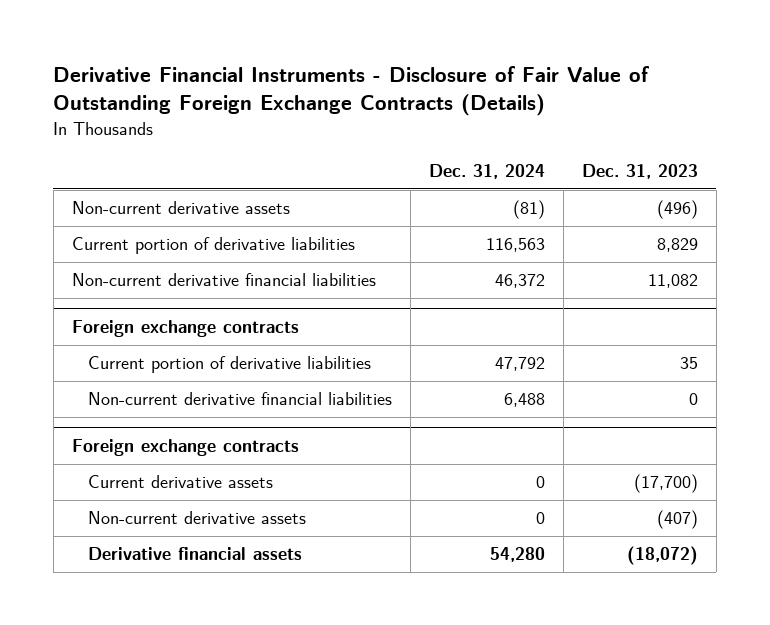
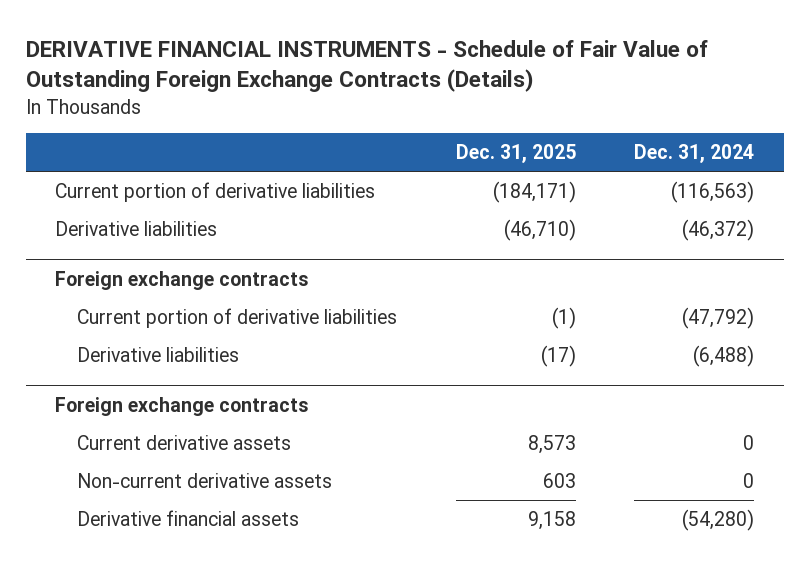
[53,65,650,116] Derivative Financial Instruments - Disclosure of Fair Value of Outstanding Foreign Exchange Contracts (Details) -> [26,39,709,93] DERIVATIVE FINANCIAL INSTRUMENTS - Schedule of Fair Value of Outstanding Foreign Exchange Contracts (Details)
[581,164,698,180] Dec. 31, 2023 -> none
none -> [455,144,576,164] Dec. 31, 2025
[71,201,290,215] Non-current derivative assets -> none
[486,238,546,253] 116,563 -> [671,181,755,204] (116,563)
[71,273,376,287] Non-current derivative financial liabilities -> [55,221,218,237] Derivative liabilities
[495,274,546,289] 46,372 -> [682,219,755,242] (46,372)
[495,357,546,372] 47,792 -> [682,307,755,330] (47,792)
[88,392,393,406] Non-current derivative financial liabilities -> [76,347,239,363] Derivative liabilities
[504,393,546,408] 6,488 -> [693,345,755,368] (6,488)
[490,547,546,563] 54,280 -> [682,509,755,532] (54,280)

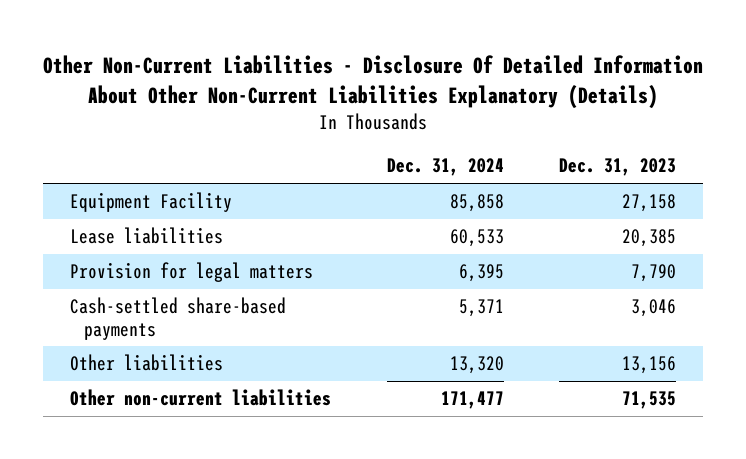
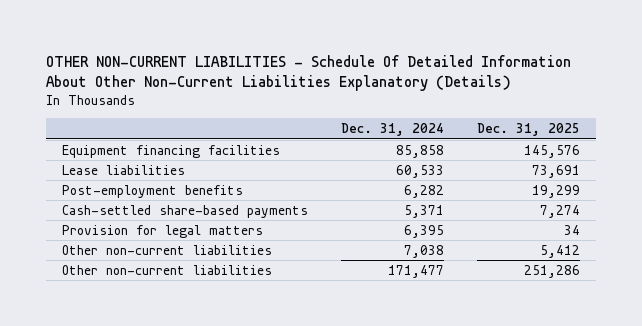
[43,54,704,109] Other Non-Current Liabilities - Disclosure Of Detailed Information About Other Non-Current Liabilities Explanatory (Details) -> [45,54,571,92] OTHER NON-CURRENT LIABILITIES - Schedule Of Detailed Information About Other Non-Current Liabilities Explanatory (Details)
[558,158,676,177] Dec. 31, 2023 -> none
none -> [476,122,580,136] Dec. 31, 2025
[70,192,233,213] Equipment Facility -> [62,144,281,158] Equipment financing facilities
none -> [62,184,244,198] Post-employment benefits
[70,262,314,283] Provision for legal matters -> [62,224,264,238] Provision for legal matters
[70,354,224,372] Other liabilities -> [62,244,273,255] Other non-current liabilities
[449,356,504,375] 13,320 -> [404,244,445,258] 7,038

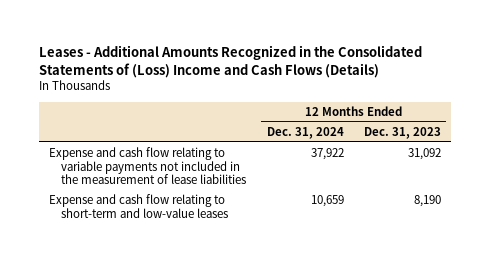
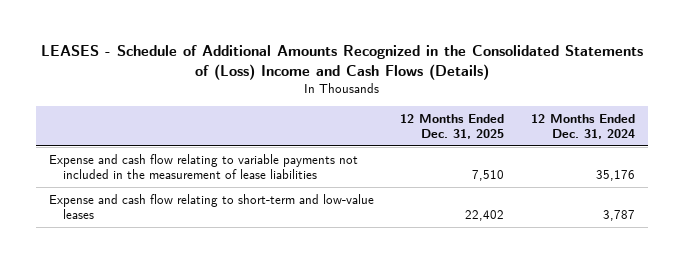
[39,44,423,78] Leases - Additional Amounts Recognized in the Consolidated Statements of (Loss) Income and Cash Flows (Details) -> [40,44,643,80] LEASES - Schedule of Additional Amounts Recognized in the Consolidated Statements of (Loss) Income and Cash Flows (Details)
[363,127,441,140] Dec. 31, 2023 -> none
none -> [400,113,505,139] 12 Months Ended Dec. 31, 2025
[310,148,344,161] 37,922 -> [595,169,635,181] 35,176
[310,195,344,208] 10,659 -> [602,209,635,221] 3,787

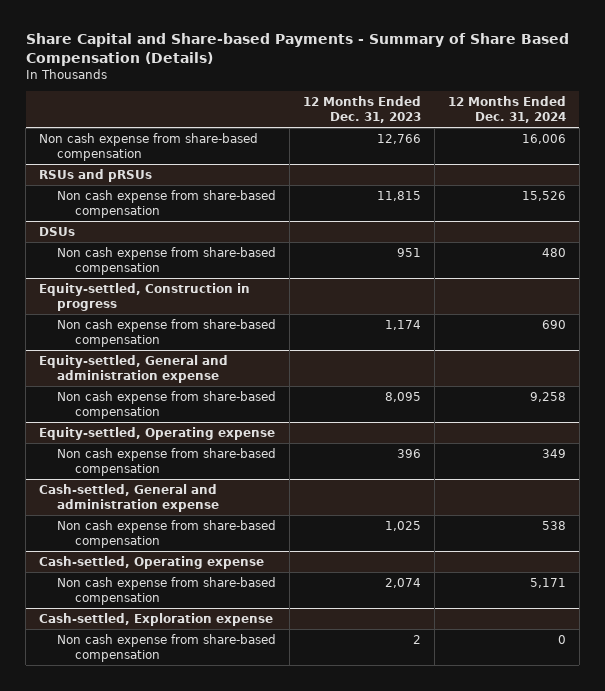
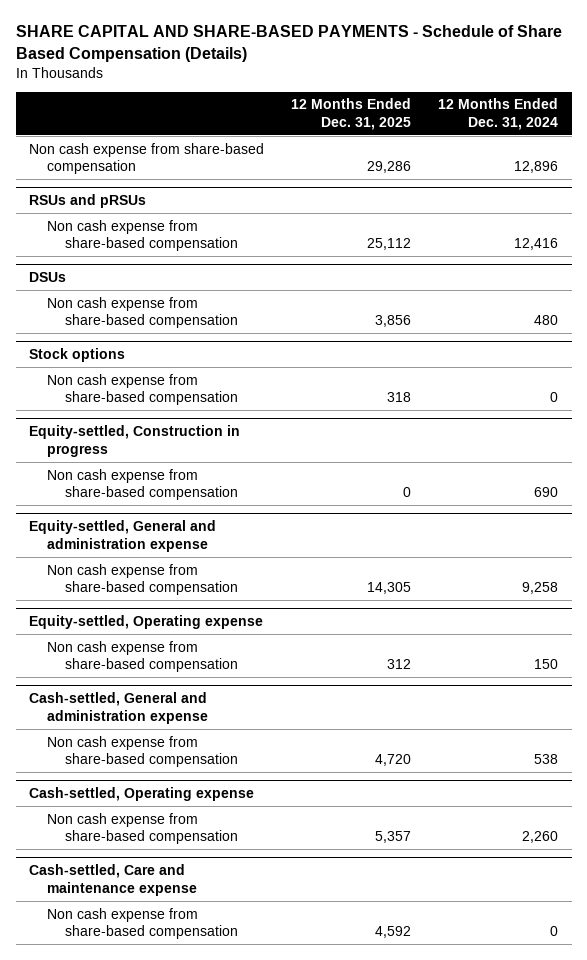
[25,33,569,66] Share Capital and Share-based Payments - Summary of Share Based Compensation (Details) -> [15,25,562,62] SHARE CAPITAL AND SHARE-BASED PAYMENTS - Schedule of Share Based Compensation (Details)
[302,96,421,123] 12 Months Ended Dec. 31, 2023 -> none
none -> [291,98,412,130] 12 Months Ended Dec. 31, 2025
[521,134,566,145] 16,006 -> [514,161,559,174] 12,896
[521,191,566,202] 15,526 -> [514,238,559,251] 12,416
none -> [29,348,126,363] Stock options
none -> [46,373,238,406] Non cash expense from share-based compensation
[541,449,566,459] 349 -> [534,659,559,670] 150
[38,613,273,627] Cash-settled, Exploration expense -> none
[529,578,566,589] 5,171 -> [522,831,559,844] 2,260
none -> [29,864,197,896] Cash-settled, Care and maintenance expense

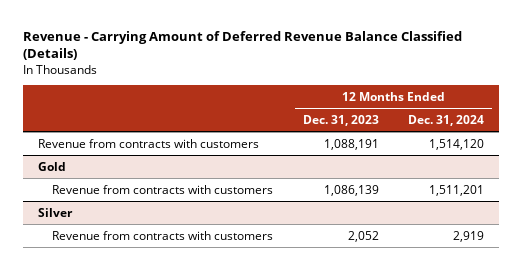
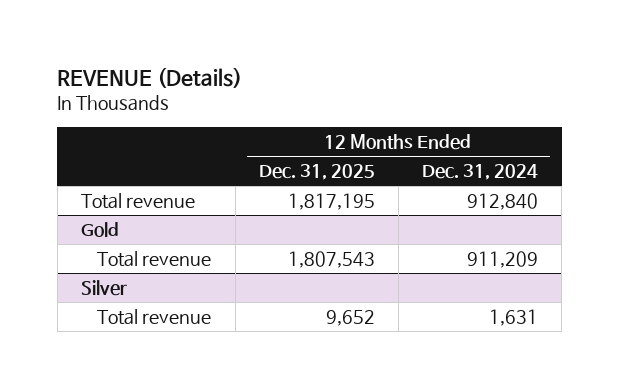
[22,30,462,61] Revenue - Carrying Amount of Deferred Revenue Balance Classified (Details) -> [57,66,243,88] REVENUE (Details)
[302,114,379,126] Dec. 31, 2023 -> none
none -> [258,164,375,181] Dec. 31, 2025
[37,138,259,148] Revenue from contracts with customers -> none
none -> [80,193,195,210] Total revenue
[51,184,273,194] Revenue from contracts with customers -> none
none -> [97,251,212,268] Total revenue
[51,230,273,240] Revenue from contracts with customers -> none
none -> [97,309,212,326] Total revenue

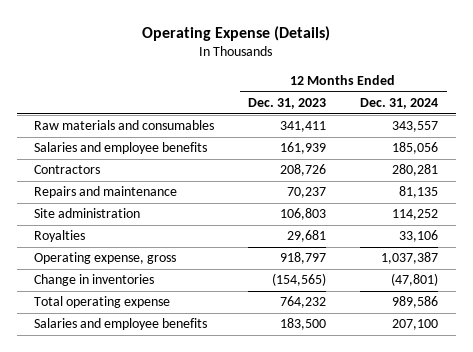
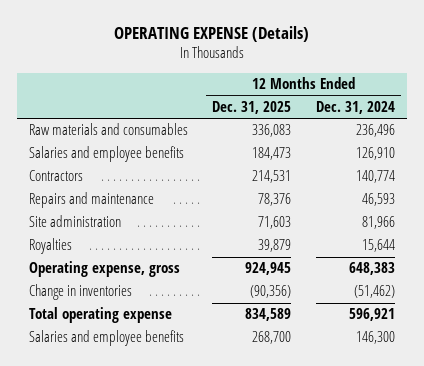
[142,25,331,41] Operating Expense (Details) -> [113,25,309,42] OPERATING EXPENSE (Details)
[248,97,327,109] Dec. 31, 2023 -> none
none -> [212,100,292,114] Dec. 31, 2025
[392,121,439,133] 343,557 -> [355,124,395,138] 236,496
[392,142,439,155] 185,056 -> [355,147,395,161] 126,910
[392,164,439,177] 280,281 -> [355,170,395,184] 140,774
[399,186,439,199] 81,135 -> [361,193,395,207] 46,593
[392,209,439,221] 114,252 -> [361,216,395,230] 81,966
[399,230,439,243] 33,106 -> [361,239,395,253] 15,644
[381,252,439,265] 1,037,387 -> [348,262,395,276] 648,383
[391,273,439,287] (47,801) -> [353,285,395,299] (51,462)
[392,296,439,309] 989,586 -> [348,308,395,322] 596,921
[392,319,439,331] 207,100 -> [355,331,395,345] 146,300

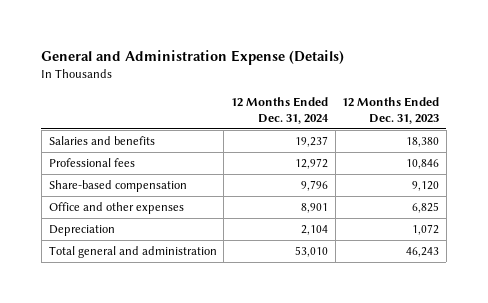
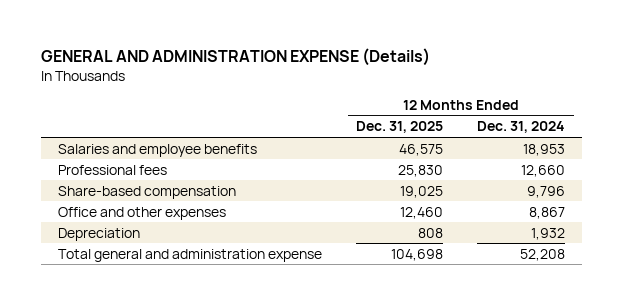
[41,50,345,66] General and Administration Expense (Details) -> [40,48,430,67] GENERAL AND ADMINISTRATION EXPENSE (Details)
[342,96,440,125] 12 Months Ended Dec. 31, 2023 -> none
none -> [356,121,444,134] Dec. 31, 2025
[48,135,155,145] Salaries and benefits -> [57,143,257,157] Salaries and employee benefits
[294,135,328,147] 19,237 -> [523,143,566,156] 18,953
[294,157,328,169] 12,972 -> [521,164,566,177] 12,660
[300,202,328,213] 8,901 -> [529,206,566,219] 8,867
[300,224,328,235] 2,104 -> [531,227,566,240] 1,932
[48,245,217,258] Total general and administration -> [57,248,322,262] Total general and administration expense
[294,245,328,257] 53,010 -> [520,248,566,261] 52,208

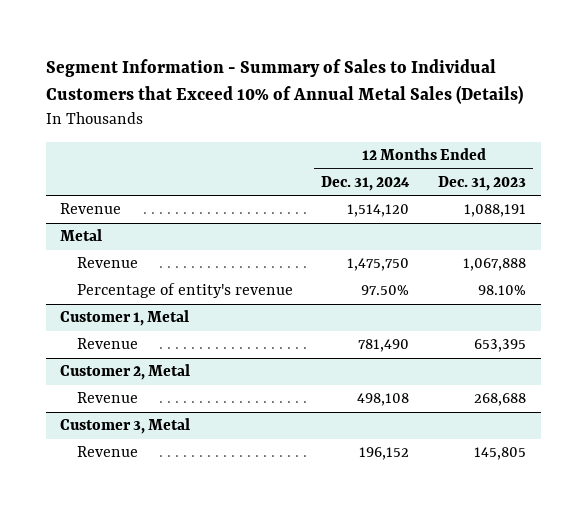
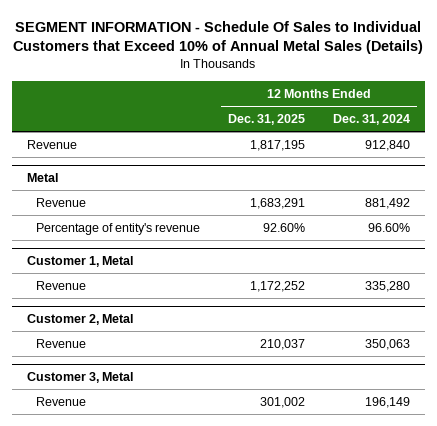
[46,59,524,105] Segment Information - Summary of Sales to Individual Customers that Exceed 10% of Annual Metal Sales (Details) -> [13,20,424,55] SEGMENT INFORMATION - Schedule Of Sales to Individual Customers that Exceed 10% of Annual Metal Sales (Details)
[438,175,527,191] Dec. 31, 2023 -> none
none -> [228,114,306,126] Dec. 31, 2025
[347,204,410,218] 1,514,120 -> [365,139,411,151] 912,840
[347,258,410,272] 1,475,750 -> [365,197,411,209] 881,492
[361,285,410,296] 97.50% -> [368,222,411,232] 96.60%
[358,339,410,353] 781,490 -> [365,280,411,292] 335,280
[357,393,410,407] 498,108 -> [365,338,411,350] 350,063
[359,447,410,461] 196,152 -> [365,396,411,408] 196,149

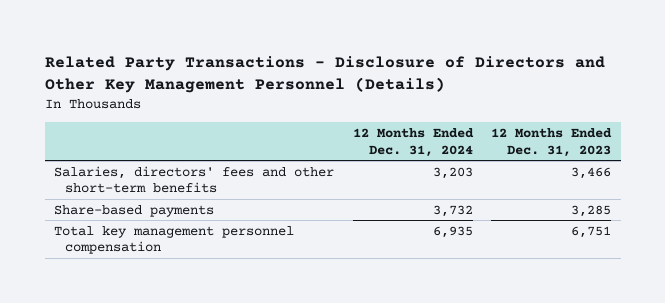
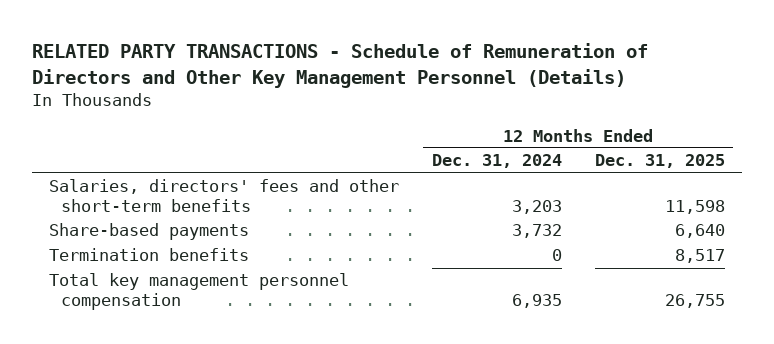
[44,55,605,93] Related Party Transactions - Disclosure of Directors and Other Key Management Personnel (Details) -> [32,42,649,88] RELATED PARTY TRANSACTIONS - Schedule of Remuneration of Directors and Other Key Management Personnel (Details)
[491,127,613,157] 12 Months Ended Dec. 31, 2023 -> none
none -> [594,154,725,169] Dec. 31, 2025
none -> [48,248,249,262] Termination benefits

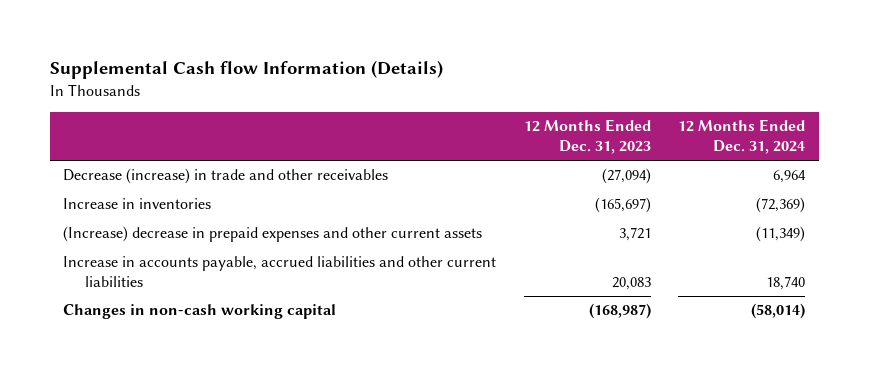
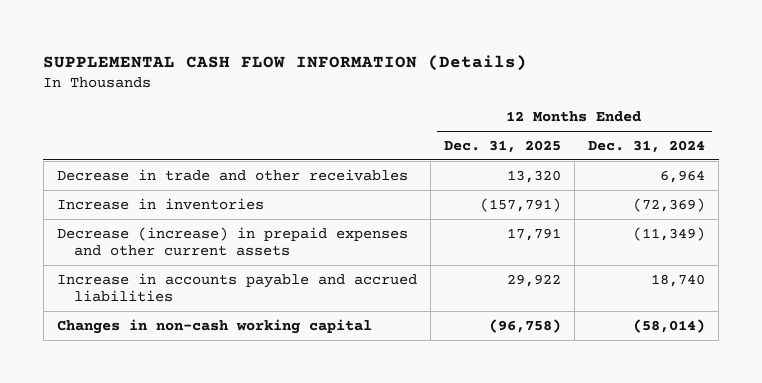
[49,60,443,80] Supplemental Cash flow Information (Details) -> [43,54,528,71] SUPPLEMENTAL CASH FLOW INFORMATION (Details)
[523,119,651,155] 12 Months Ended Dec. 31, 2023 -> none
none -> [443,139,561,153] Dec. 31, 2025
[63,168,389,185] Decrease (increase) in trade and other receivables -> [56,168,408,181] Decrease in trade and other receivables
[63,226,483,243] (Increase) decrease in prepaid expenses and other current assets -> [56,226,408,257] Decrease (increase) in prepaid expenses and other current assets
[63,256,497,288] Increase in accounts payable, accrued liabilities and other current liabilities -> [56,272,417,303] Increase in accounts payable and accrued liabilities

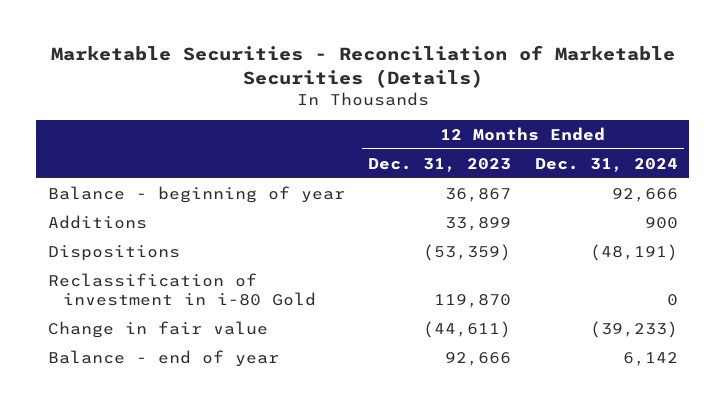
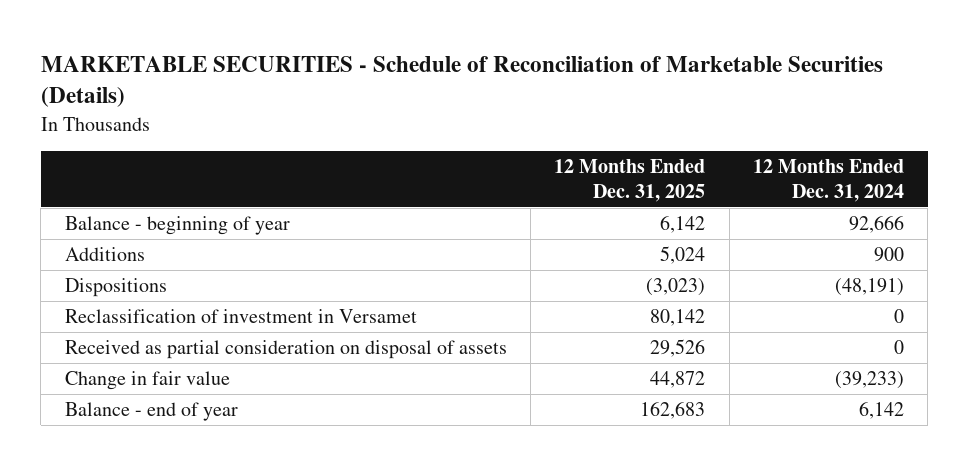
[50,44,675,88] Marketable Securities - Reconciliation of Marketable Securities (Details) -> [40,56,883,108] MARKETABLE SECURITIES - Schedule of Reconciliation of Marketable Securities (Details)
[368,157,512,172] Dec. 31, 2023 -> none
none -> [554,158,706,202] 12 Months Ended Dec. 31, 2025
[47,272,317,307] Reclassification of investment in i-80 Gold -> [64,309,417,324] Reclassification of investment in Versamet
none -> [64,340,507,360] Received as partial consideration on disposal of assets

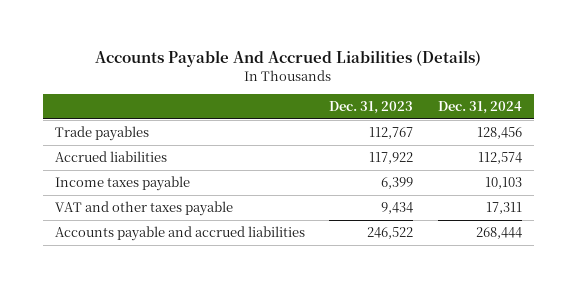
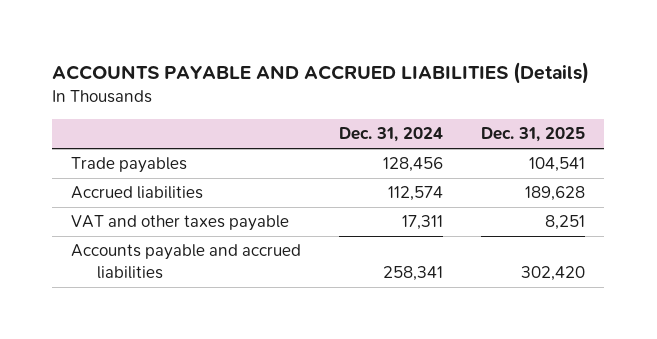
[95,50,482,68] Accounts Payable And Accrued Liabilities (Details) -> [52,61,590,84] ACCOUNTS PAYABLE AND ACCRUED LIABILITIES (Details)
[329,101,414,115] Dec. 31, 2023 -> none
none -> [481,127,586,143] Dec. 31, 2025
[55,176,191,192] Income taxes payable -> none
[475,227,522,240] 268,444 -> [383,266,444,282] 258,341

